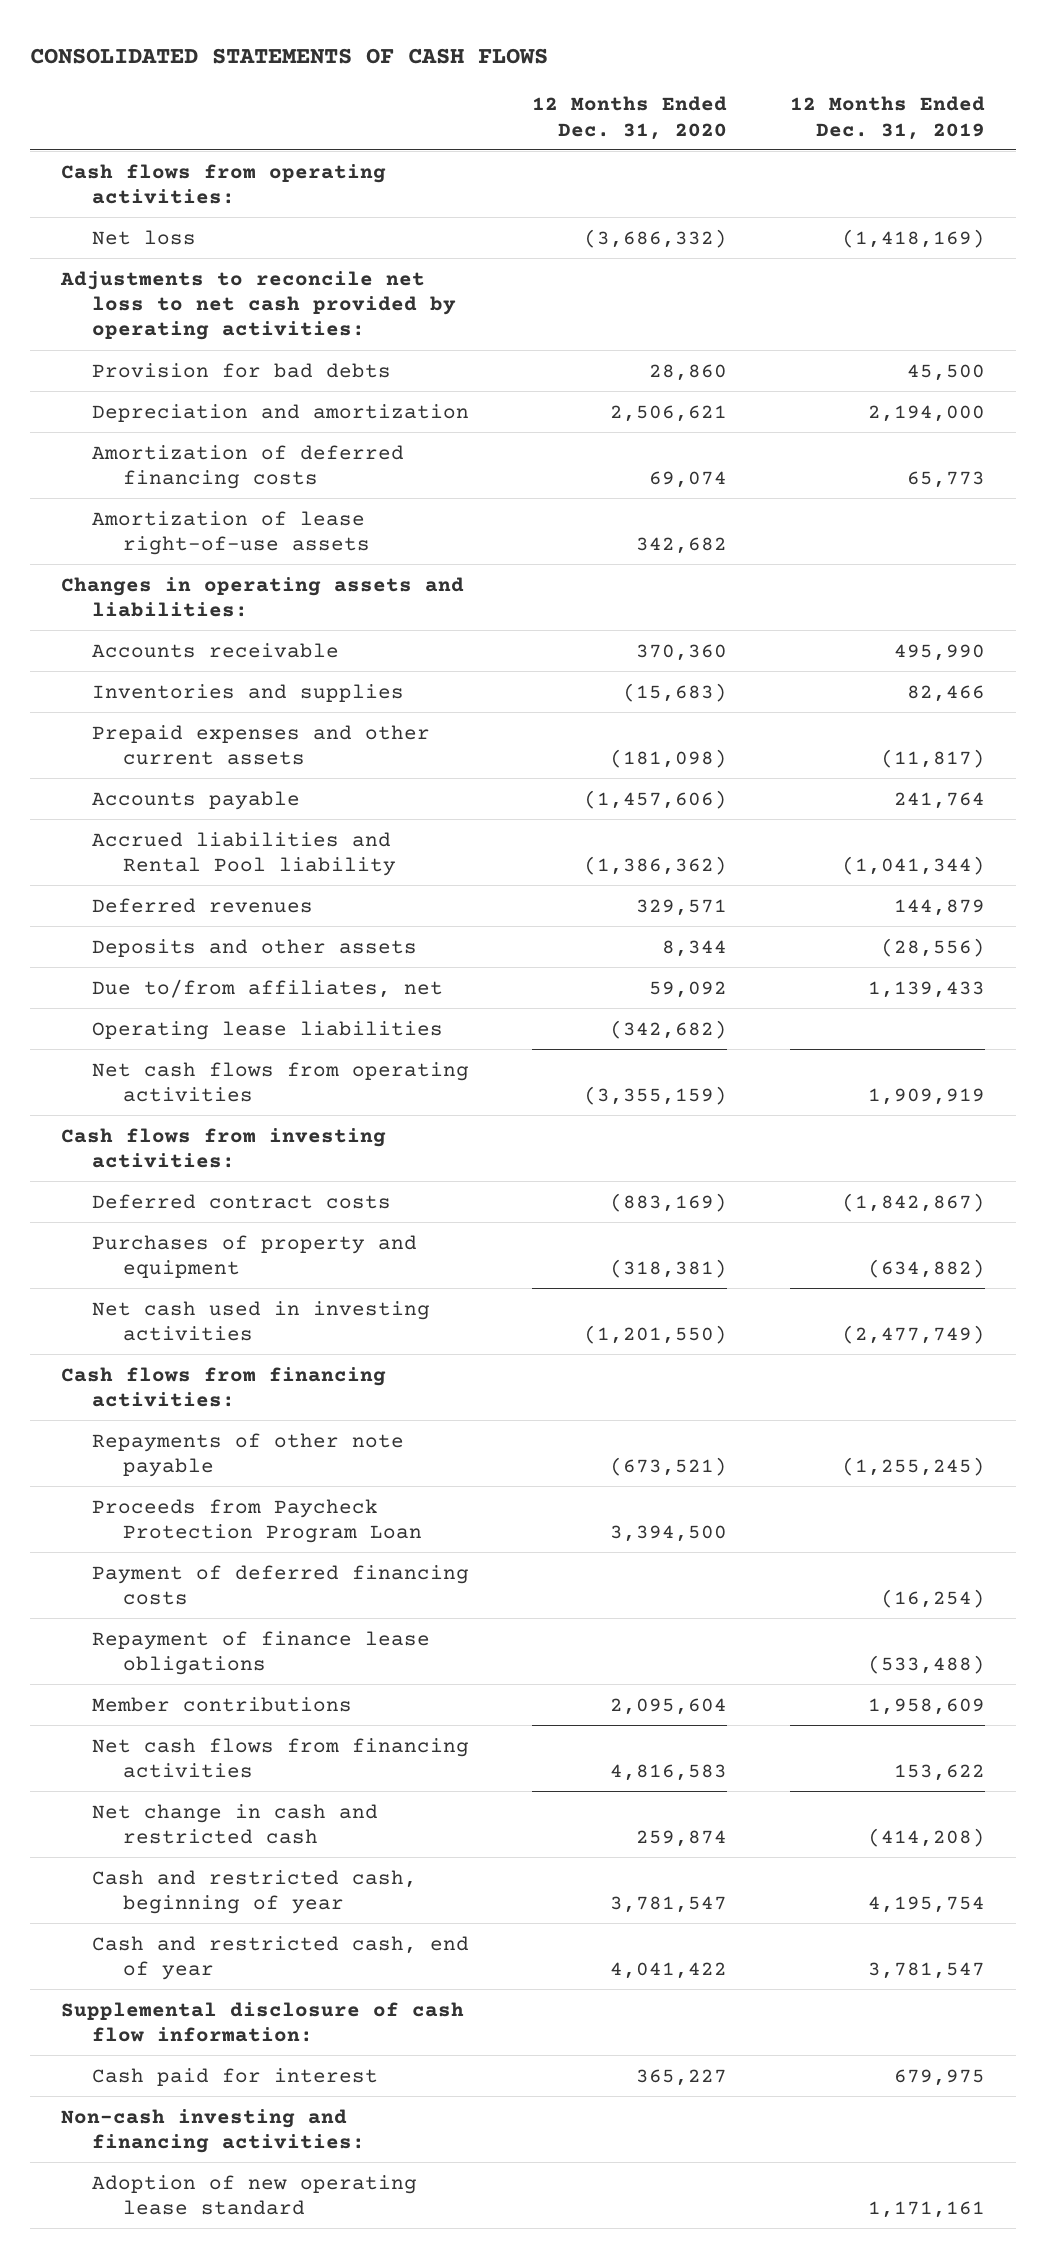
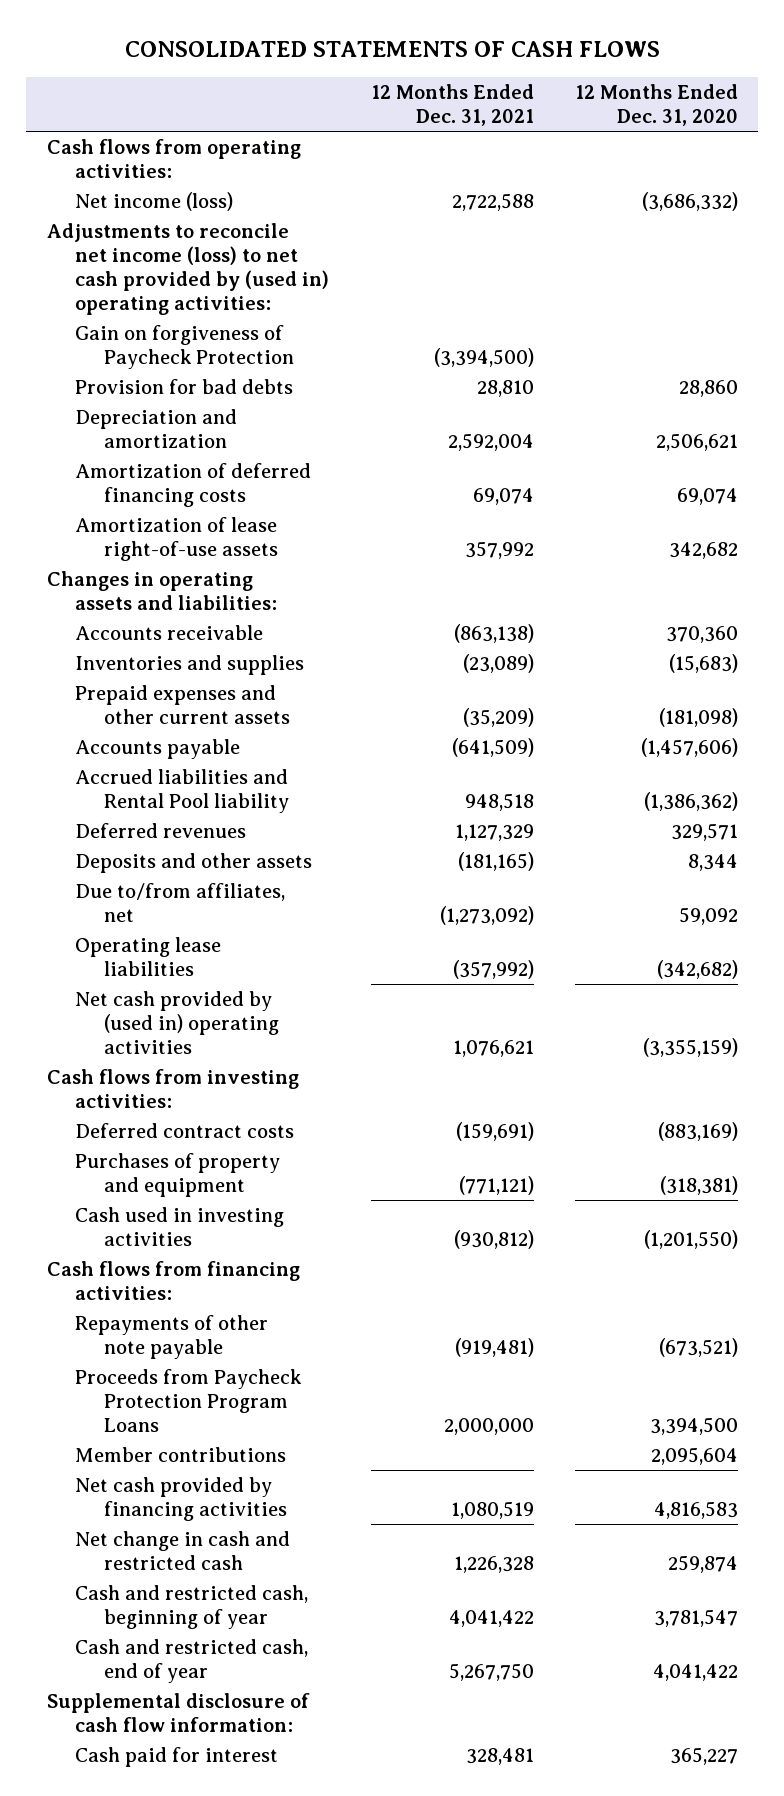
[789,96,985,140] 12 Months Ended Dec. 31, 2019 -> none
none -> [370,84,534,126] 12 Months Ended Dec. 31, 2021
[91,229,196,245] Net loss -> [75,191,234,211] Net income (loss)
[60,270,456,341] Adjustments to reconcile net loss to net cash provided by operating activities: -> [46,222,330,315] Adjustments to reconcile net income (loss) to net cash provided by (used in) operating activities:
none -> [75,324,294,369] Gain on forgiveness of Paycheck Protection
[91,1061,469,1102] Net cash flows from operating activities -> [75,990,279,1054] Net cash provided by (used in) operating activities
[91,1300,430,1341] Net cash used in investing activities -> [75,1206,285,1246] Cash used in investing activities
[91,1564,469,1605] Payment of deferred financing costs -> none
[91,1630,430,1675] Repayment of finance lease obligations -> none
[91,1498,422,1543] Proceeds from Paycheck Protection Program Loan -> [75,1368,303,1432] Proceeds from Paycheck Protection Program Loans
[91,1737,469,1778] Net cash flows from financing activities -> [75,1476,287,1521] Net cash provided by financing activities
[61,2108,365,2153] Non-cash investing and financing activities: -> none
[91,2174,417,2215] Adoption of new operating lease standard -> none

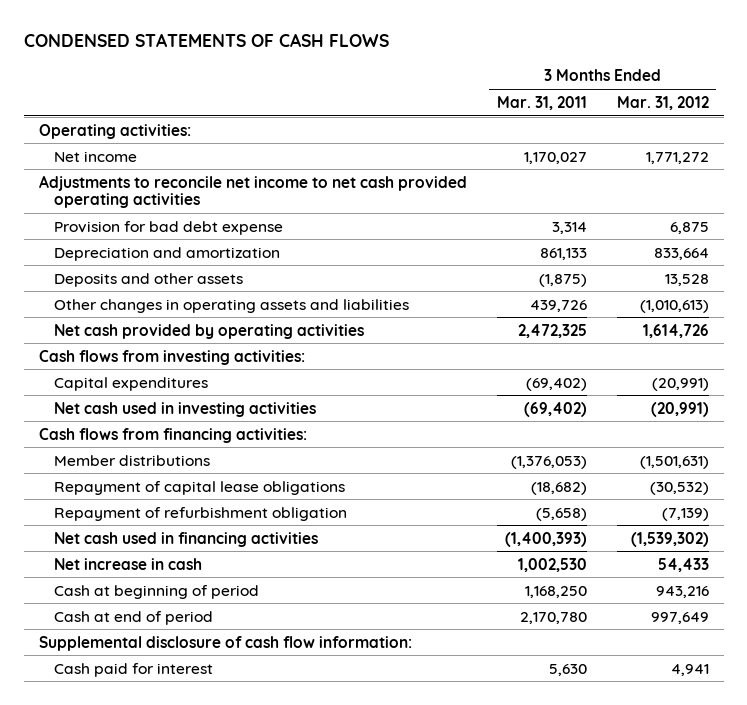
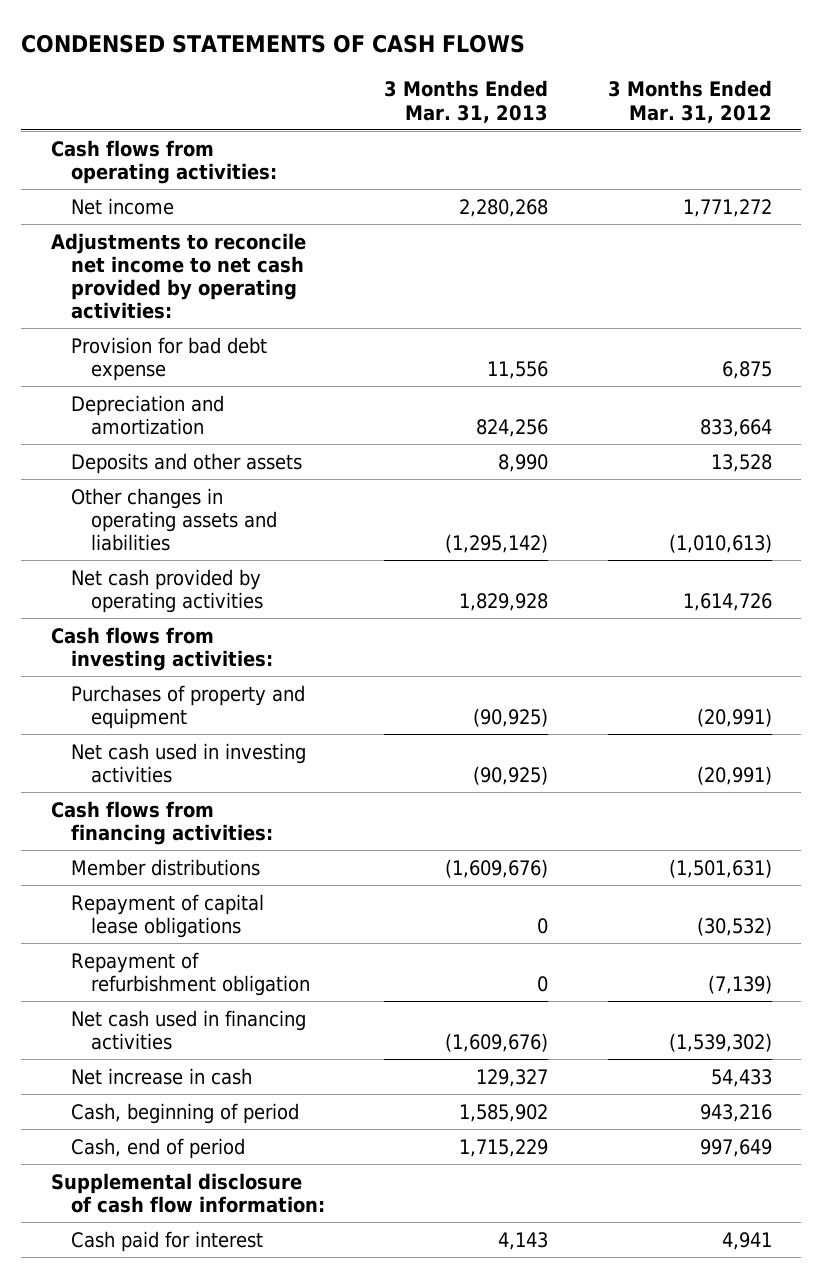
[496,95,587,110] Mar. 31, 2011 -> none
none -> [384,80,549,123] 3 Months Ended Mar. 31, 2013
[38,123,191,139] Operating activities: -> [50,139,278,184] Cash flows from operating activities:
[38,174,467,209] Adjustments to reconcile net income to net cash provided operating activities -> [50,232,306,320] Adjustments to reconcile net income to net cash provided by operating activities:
[53,376,208,391] Capital expenditures -> [71,684,306,729] Purchases of property and equipment
[53,584,259,599] Cash at beginning of period -> [71,1102,300,1124] Cash, beginning of period
[53,610,213,625] Cash at end of period -> [71,1137,246,1159] Cash, end of period

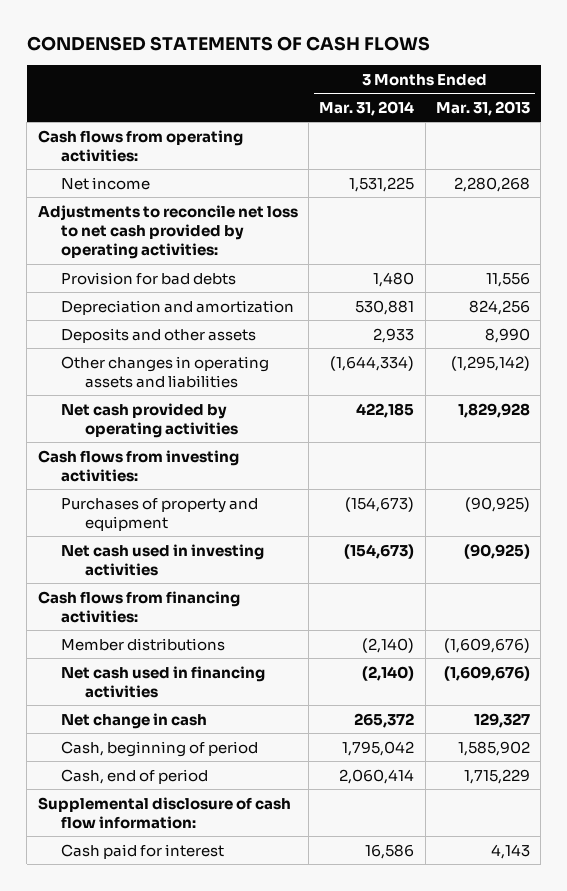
[607,80,772,123] 3 Months Ended Mar. 31, 2012 -> none
none -> [319,100,415,116] Mar. 31, 2014
[50,232,306,320] Adjustments to reconcile net income to net cash provided by operating activities: -> [37,204,298,260] Adjustments to reconcile net loss to net cash provided by operating activities:
[71,336,268,381] Provision for bad debt expense -> [61,271,237,285] Provision for bad debts
[71,893,265,938] Repayment of capital lease obligations -> none
[71,951,311,996] Repayment of refurbishment obligation -> none
[71,1067,253,1085] Net increase in cash -> [61,712,208,729] Net change in cash

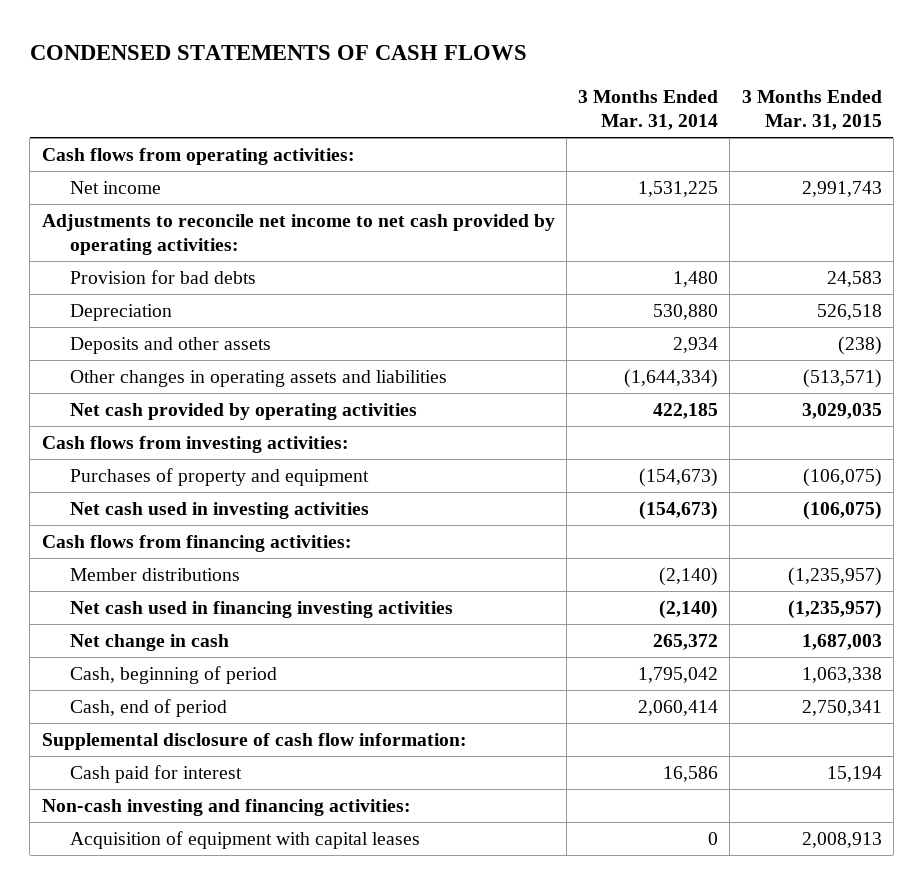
[435,100,530,116] Mar. 31, 2013 -> none
none -> [741,90,882,131] 3 Months Ended Mar. 31, 2015
[37,204,298,260] Adjustments to reconcile net loss to net cash provided by operating activities: -> [41,213,555,255] Adjustments to reconcile net income to net cash provided by operating activities:
[61,299,295,315] Depreciation and amortization -> [70,303,173,321] Depreciation
[355,299,415,315] 530,881 -> [653,303,719,320] 530,880
[373,327,415,343] 2,933 -> [673,336,719,353] 2,934
[61,665,266,698] Net cash used in financing activities -> [70,600,454,618] Net cash used in financing investing activities
none -> [41,798,411,816] Non-cash investing and financing activities:
none -> [70,830,421,849] Acquisition of equipment with capital leases

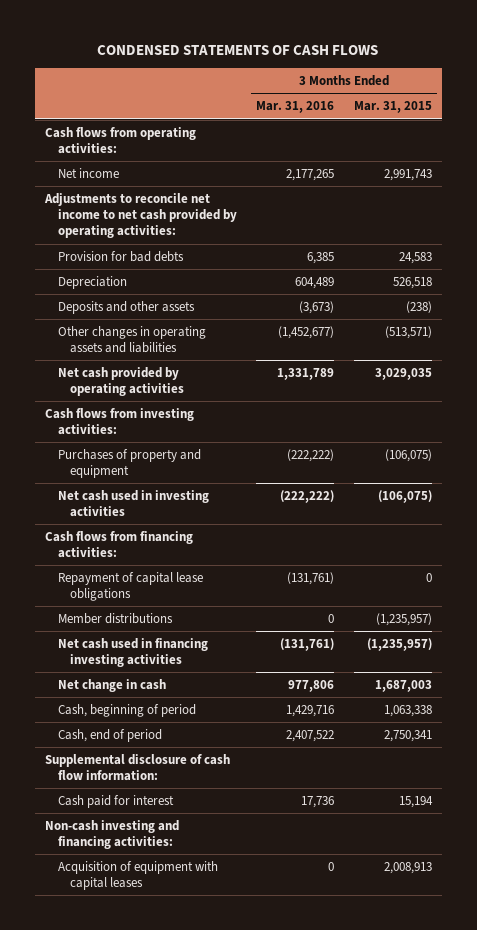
[578,90,719,131] 3 Months Ended Mar. 31, 2014 -> none
none -> [256,101,335,114] Mar. 31, 2016
none -> [57,571,203,602] Repayment of capital lease obligations

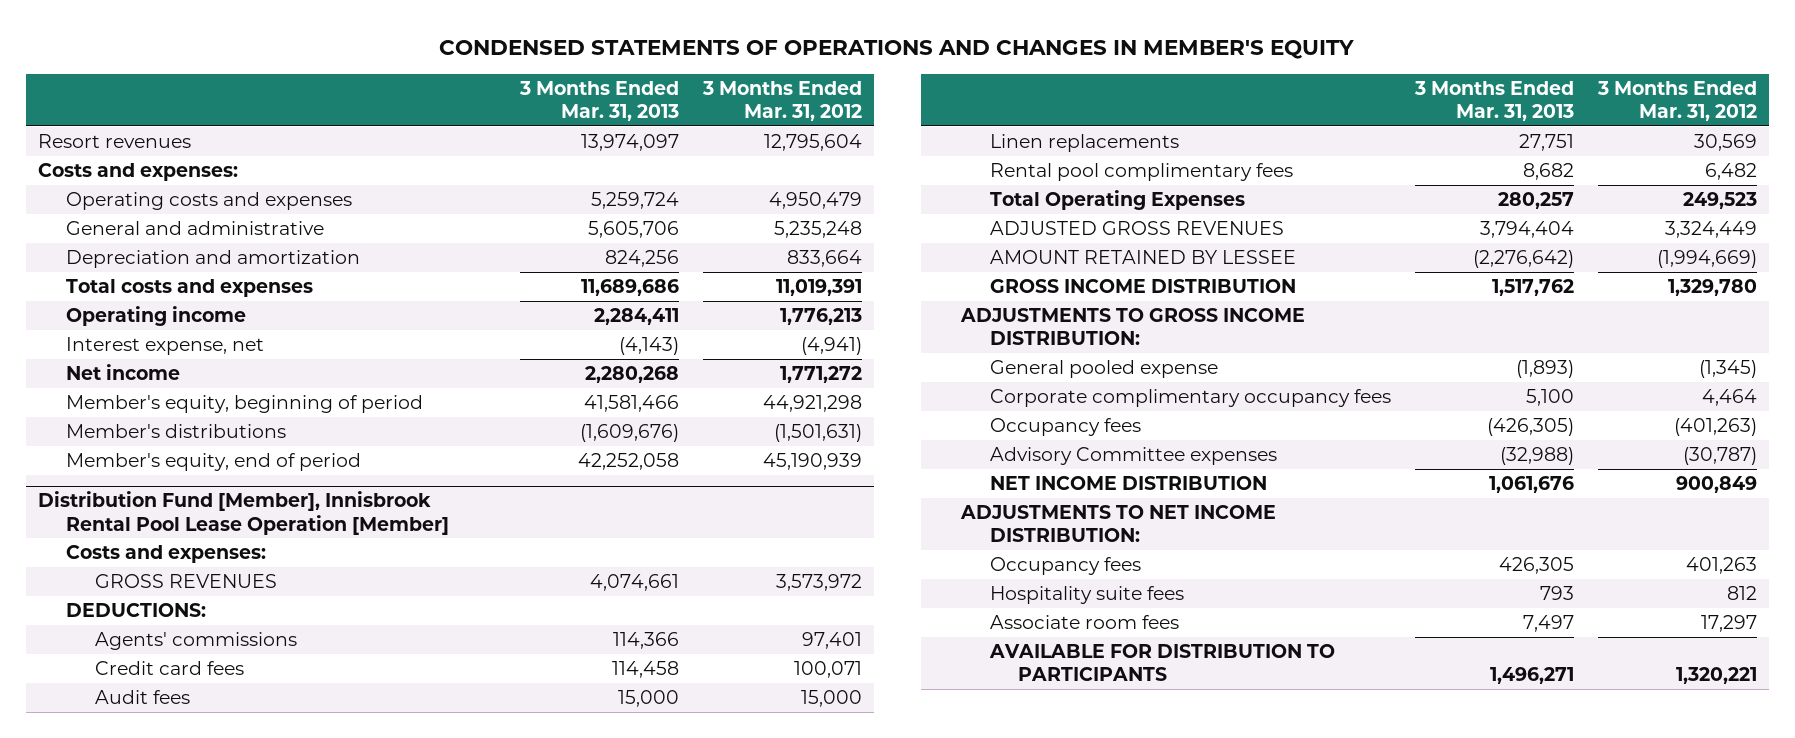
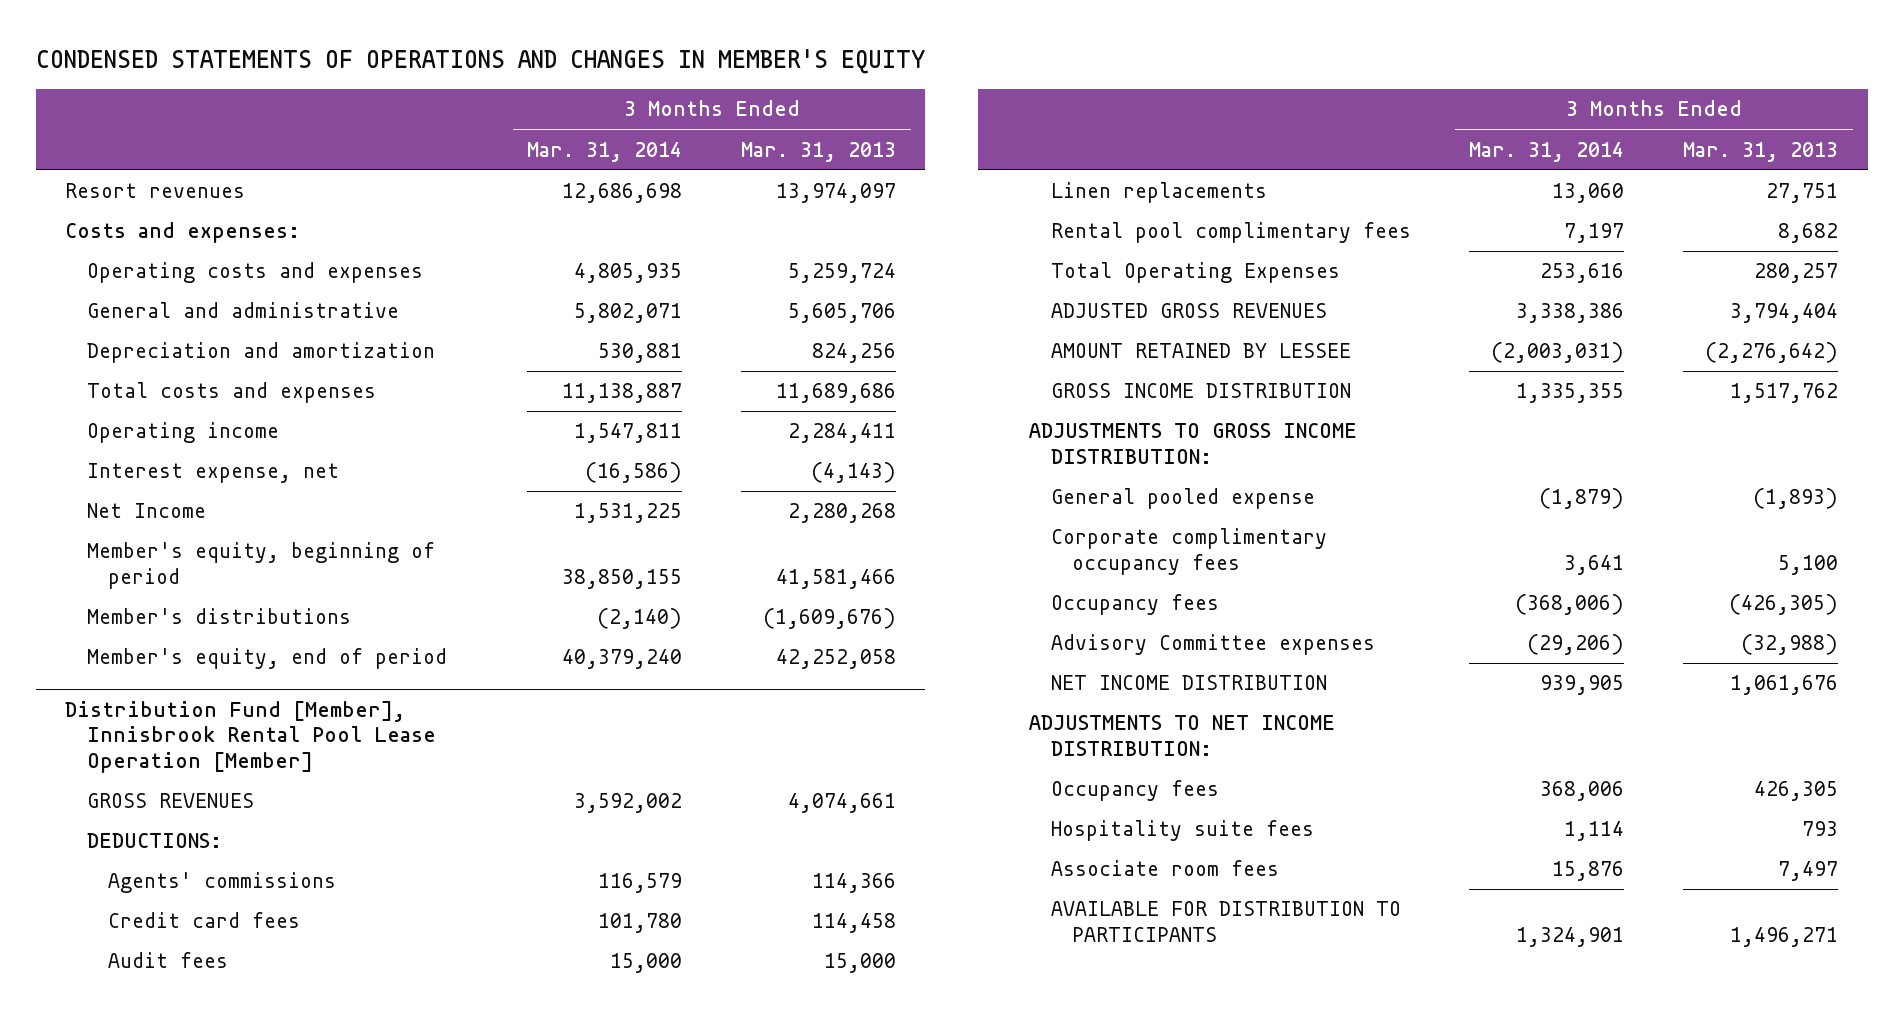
[701,80,862,122] 3 Months Ended Mar. 31, 2012 -> none
none -> [527,141,683,162] Mar. 31, 2014
[66,363,181,380] Net income -> [86,503,206,519] Net Income
[66,544,267,563] Costs and expenses: -> none

